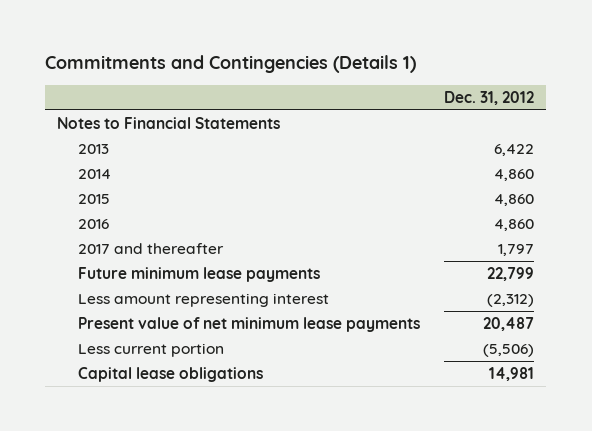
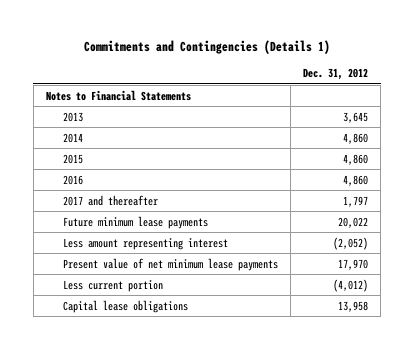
[494,143,535,156] 6,422 -> [343,111,369,123] 3,645
[487,266,535,281] 22,799 -> [338,216,369,228] 20,022
[487,293,535,307] (2,312) -> [333,236,369,250] (2,052)
[483,316,535,331] 20,487 -> [338,258,369,270] 17,970
[483,343,535,357] (5,506) -> [333,278,369,292] (4,012)
[489,366,535,381] 14,981 -> [338,300,369,312] 13,958

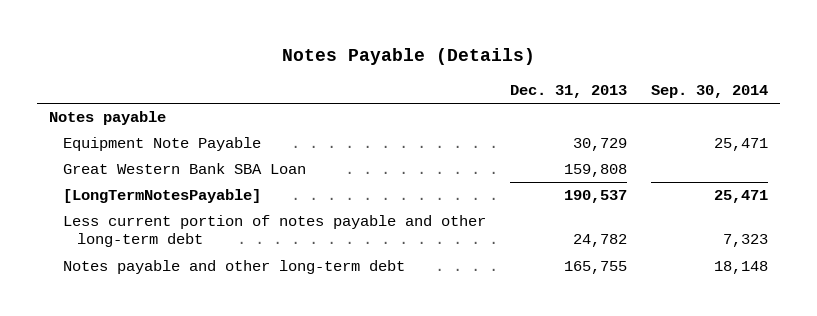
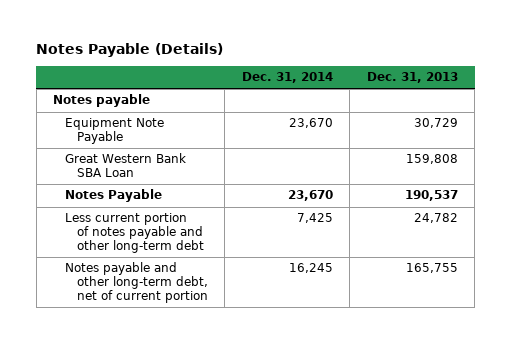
[651,85,769,99] Sep. 30, 2014 -> none
none -> [241,72,333,84] Dec. 31, 2014
[63,189,262,204] [LongTermNotesPayable] -> [65,189,163,203] Notes Payable
[63,260,406,275] Notes payable and other long-term debt -> [65,262,209,303] Notes payable and other long-term debt, net of current portion

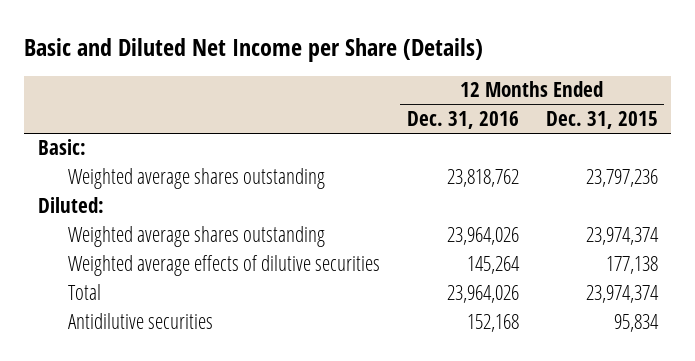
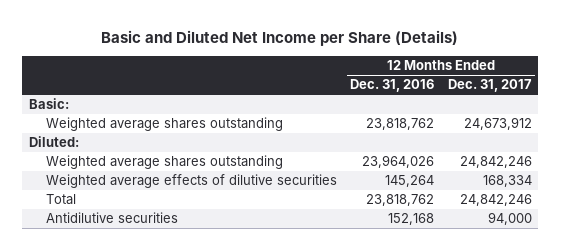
[545,111,658,130] Dec. 31, 2015 -> none
none -> [447,79,532,93] Dec. 31, 2017
[446,285,519,304] 23,964,026 -> [366,194,435,207] 23,818,762

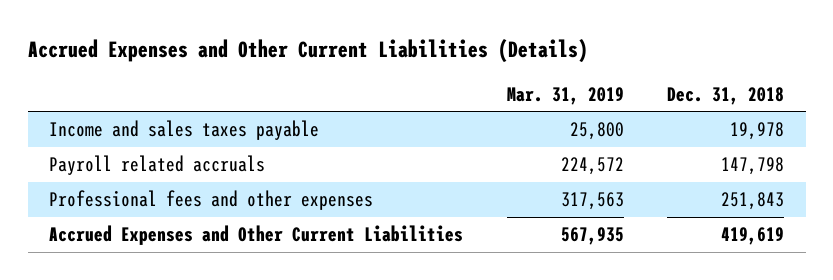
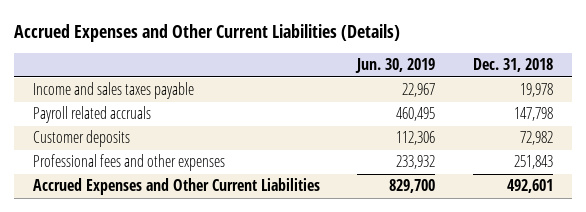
[506,86,624,105] Mar. 31, 2019 -> none
none -> [355,58,436,74] Jun. 30, 2019
none -> [32,130,130,148] Customer deposits
[720,227,784,246] 419,619 -> [506,179,553,194] 492,601

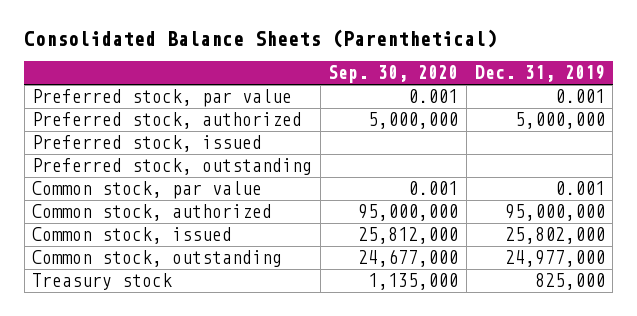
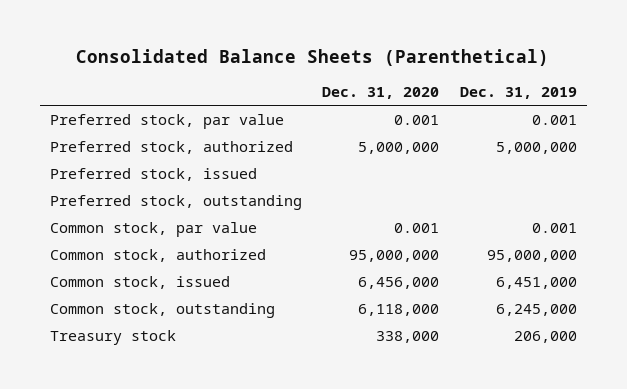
[328,65,459,84] Sep. 30, 2020 -> none
none -> [322,87,440,100] Dec. 31, 2020
[504,227,605,245] 25,802,000 -> [495,277,577,290] 6,451,000
[504,250,605,268] 24,977,000 -> [495,304,577,317] 6,245,000
[534,273,605,291] 825,000 -> [513,331,577,344] 206,000

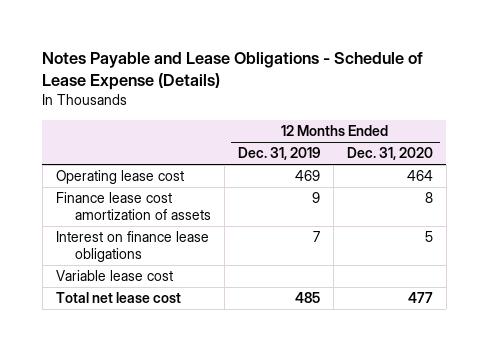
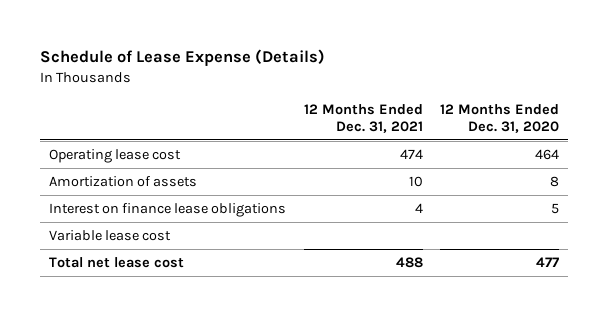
[42,52,424,91] Notes Payable and Lease Obligations - Schedule of Lease Expense (Details) -> [40,49,326,67] Schedule of Lease Expense (Details)
[237,147,320,161] Dec. 31, 2019 -> none
none -> [303,103,423,133] 12 Months Ended Dec. 31, 2021
[55,192,211,220] Finance lease cost amortization of assets -> [48,175,197,187] Amortization of assets

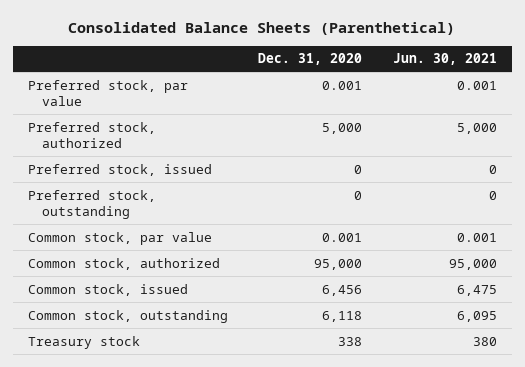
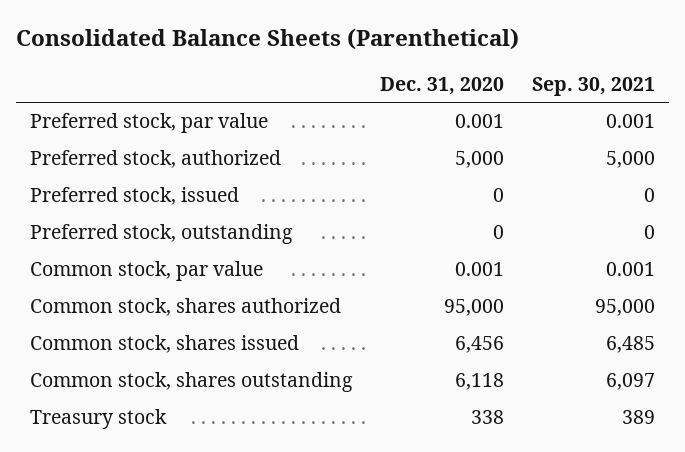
[392,53,497,66] Jun. 30, 2021 -> none
none -> [531,76,655,96] Sep. 30, 2021
[27,257,220,270] Common stock, authorized -> [29,298,341,317] Common stock, shares authorized
[27,283,188,296] Common stock, issued -> [29,335,299,354] Common stock, shares issued
[27,309,228,323] Common stock, outstanding -> [29,372,353,393] Common stock, shares outstanding

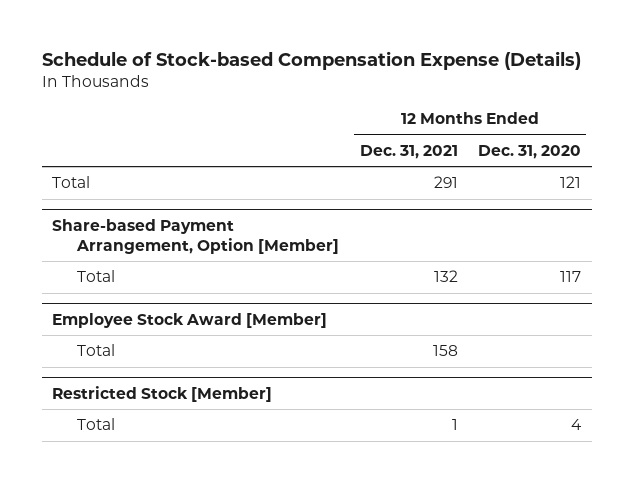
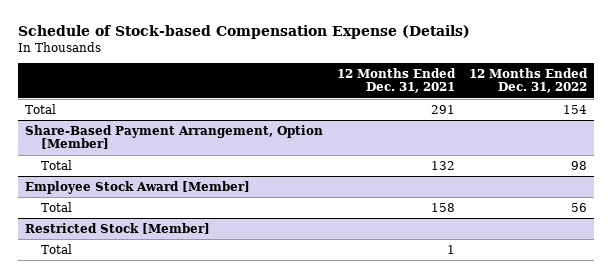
[478,144,582,159] Dec. 31, 2020 -> none
none -> [469,67,589,94] 12 Months Ended Dec. 31, 2022
[52,218,339,254] Share-based Payment Arrangement, Option [Member] -> [25,124,324,150] Share-Based Payment Arrangement, Option [Member]

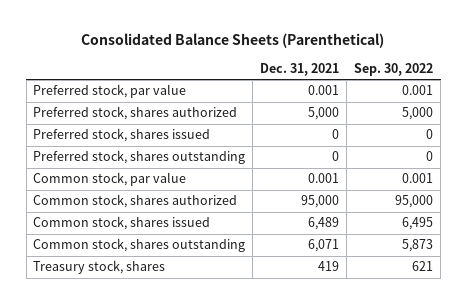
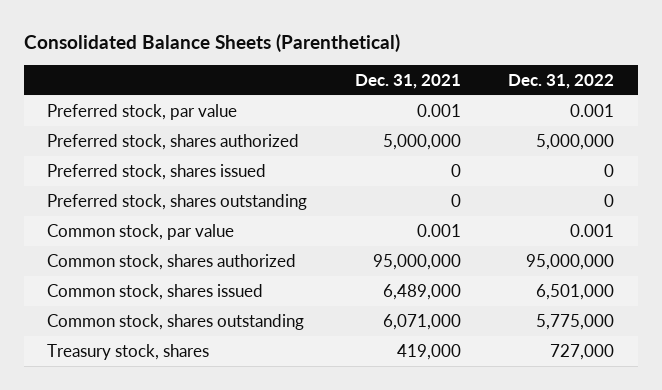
[354,62,434,76] Sep. 30, 2022 -> none
none -> [508,73,615,89] Dec. 31, 2022
[308,107,340,121] 5,000 -> [382,133,461,150] 5,000,000
[301,195,340,209] 95,000 -> [372,253,461,270] 95,000,000
[308,217,340,231] 6,489 -> [382,283,461,300] 6,489,000
[308,239,340,253] 6,071 -> [382,313,461,330] 6,071,000
[318,261,340,272] 419 -> [396,343,461,360] 419,000

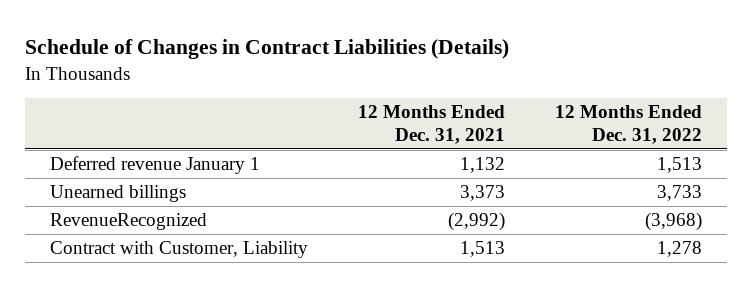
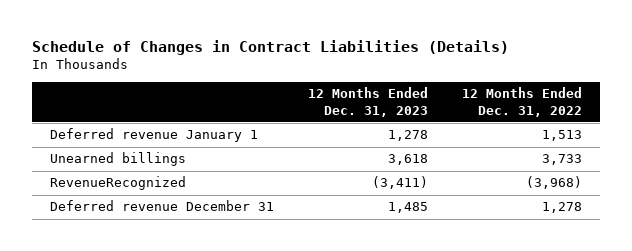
[357,105,505,145] 12 Months Ended Dec. 31, 2021 -> none
none -> [307,87,428,117] 12 Months Ended Dec. 31, 2023
[49,240,308,258] Contract with Customer, Liability -> [49,200,274,212] Deferred revenue December 31

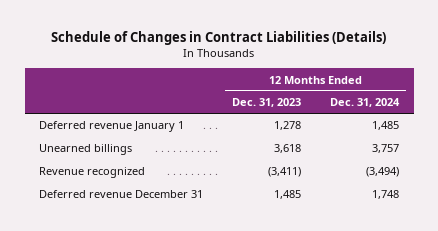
[462,87,583,117] 12 Months Ended Dec. 31, 2022 -> none
none -> [330,98,401,108] Dec. 31, 2024
[49,176,186,191] RevenueRecognized -> [39,167,146,179] Revenue recognized

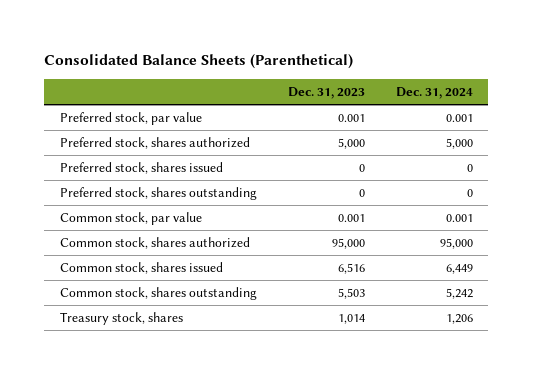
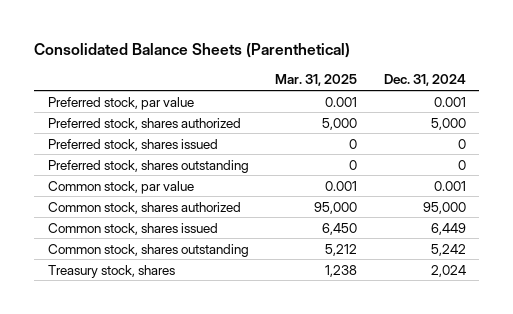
[287,87,365,100] Dec. 31, 2023 -> none
none -> [275,74,358,87] Mar. 31, 2025
[445,314,473,325] 1,206 -> [430,264,466,277] 2,024

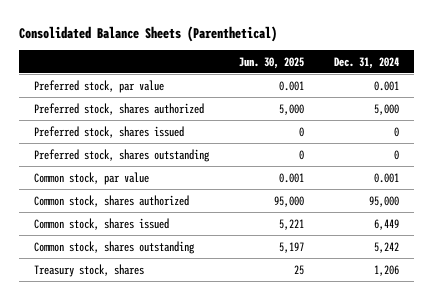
[275,74,358,87] Mar. 31, 2025 -> none
none -> [238,56,304,69] Jun. 30, 2025
[430,264,466,277] 2,024 -> [373,264,399,276] 1,206

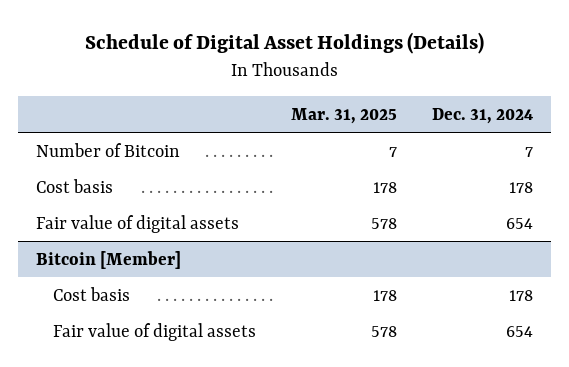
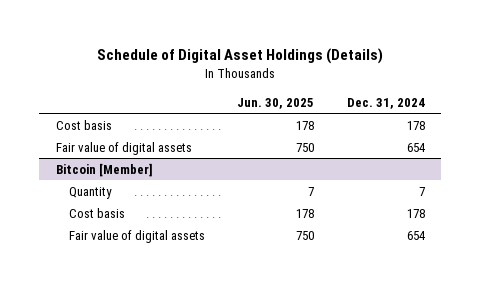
[290,107,397,124] Mar. 31, 2025 -> none
none -> [237,97,315,109] Jun. 30, 2025
[35,142,180,157] Number of Bitcoin -> none
none -> [68,186,112,199] Quantity

